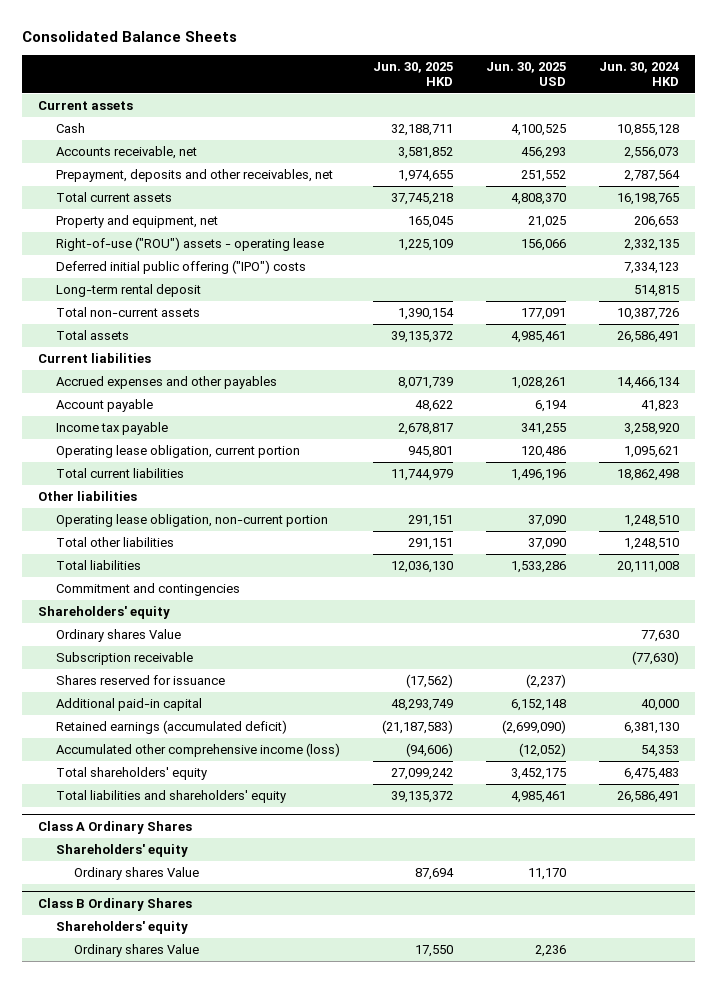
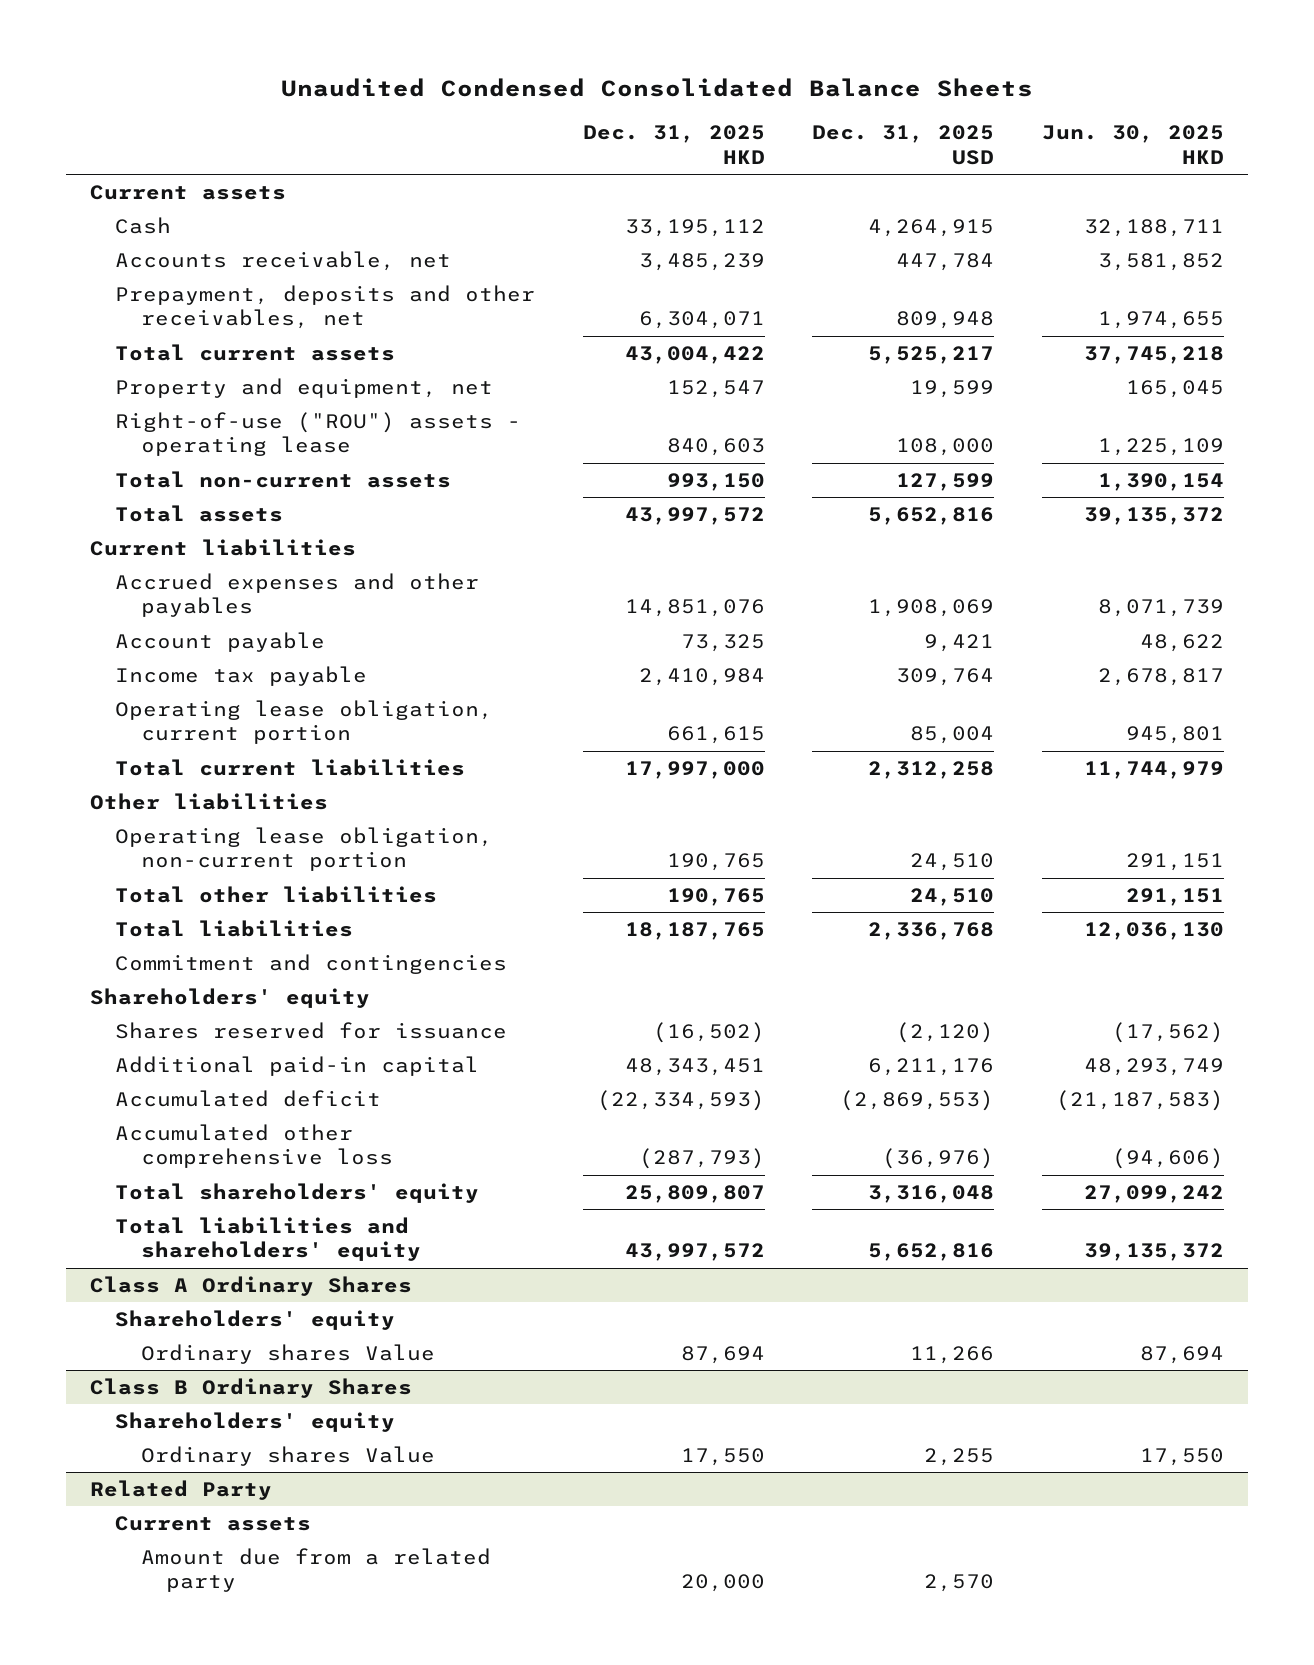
[21,30,237,42] Consolidated Balance Sheets -> [280,78,1033,98] Unaudited Condensed Consolidated Balance Sheets
[486,61,567,86] Jun. 30, 2025 USD -> none
[598,61,679,86] Jun. 30, 2024 HKD -> none
none -> [582,125,765,164] Dec. 31, 2025 HKD
none -> [812,125,995,165] Dec. 31, 2025 USD
[56,260,307,275] Deferred initial public offering ("IPO") costs -> none
[56,284,202,298] Long-term rental deposit -> none
[56,629,182,643] Ordinary shares Value -> none
[56,652,194,666] Subscription receivable -> none
[56,720,288,735] Retained earnings (accumulated deficit) -> [115,1089,382,1107] Accumulated deficit
[56,743,341,758] Accumulated other comprehensive income (loss) -> [115,1123,393,1169] Accumulated other comprehensive loss
none -> [89,1479,272,1500] Related Party
none -> [115,1515,312,1531] Current assets
none -> [140,1547,491,1593] Amount due from a related party

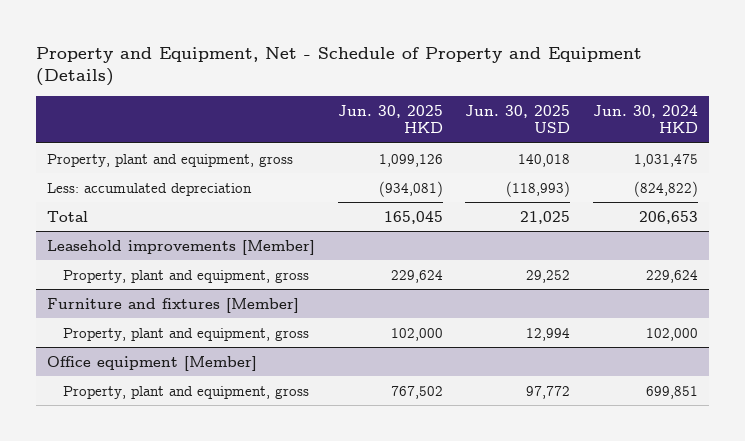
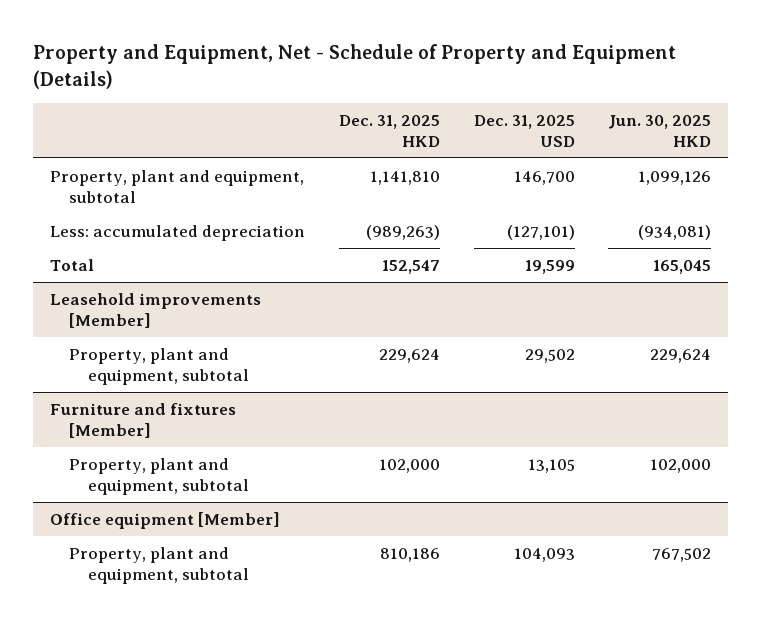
[465,104,571,134] Jun. 30, 2025 USD -> none
[592,104,698,134] Jun. 30, 2024 HKD -> none
none -> [338,114,440,147] Dec. 31, 2025 HKD
none -> [473,114,575,147] Dec. 31, 2025 USD
[46,153,293,167] Property, plant and equipment, gross -> [49,169,304,203] Property, plant and equipment, subtotal
[63,269,310,283] Property, plant and equipment, gross -> [69,347,250,385] Property, plant and equipment, subtotal
[63,327,310,341] Property, plant and equipment, gross -> [69,457,250,495] Property, plant and equipment, subtotal
[63,385,310,399] Property, plant and equipment, gross -> [69,546,250,584] Property, plant and equipment, subtotal

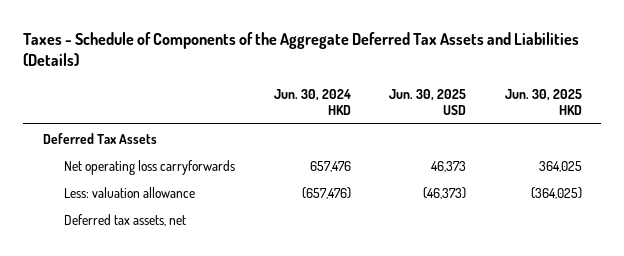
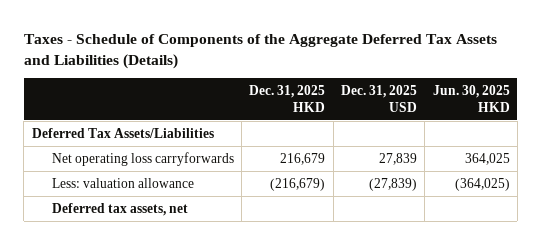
[273,88,351,116] Jun. 30, 2024 HKD -> none
[389,88,467,116] Jun. 30, 2025 USD -> none
none -> [249,85,326,112] Dec. 31, 2025 HKD
none -> [340,85,417,112] Dec. 31, 2025 USD
[42,132,157,144] Deferred Tax Assets -> [31,127,214,138] Deferred Tax Assets/Liabilities

